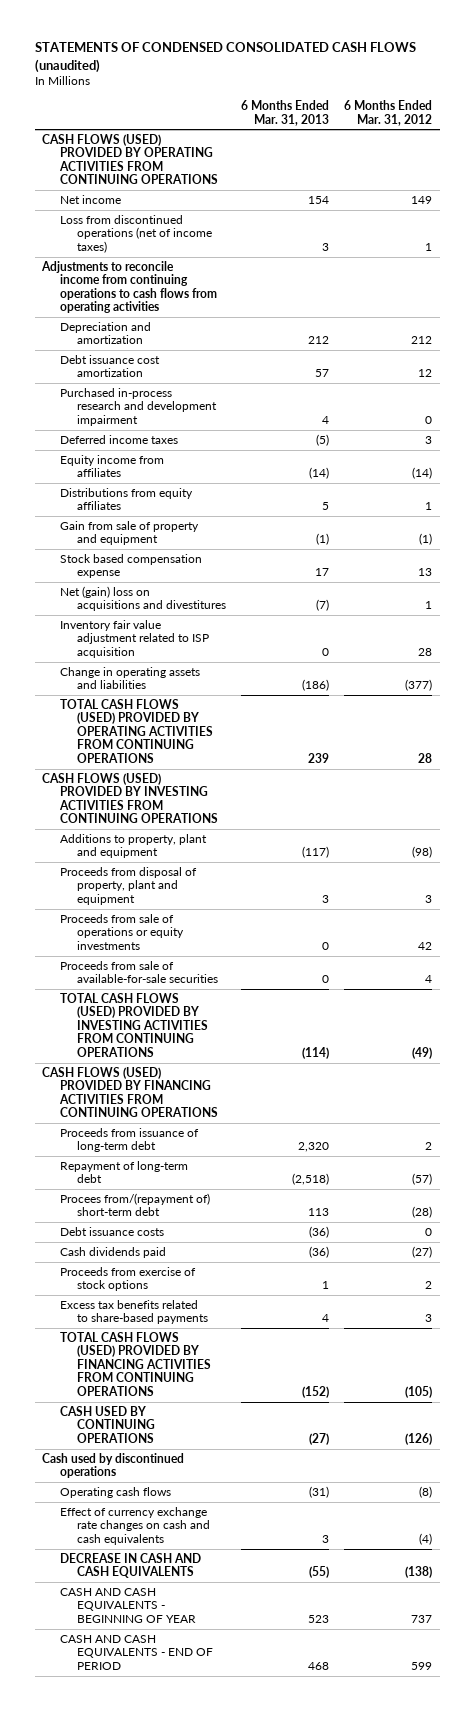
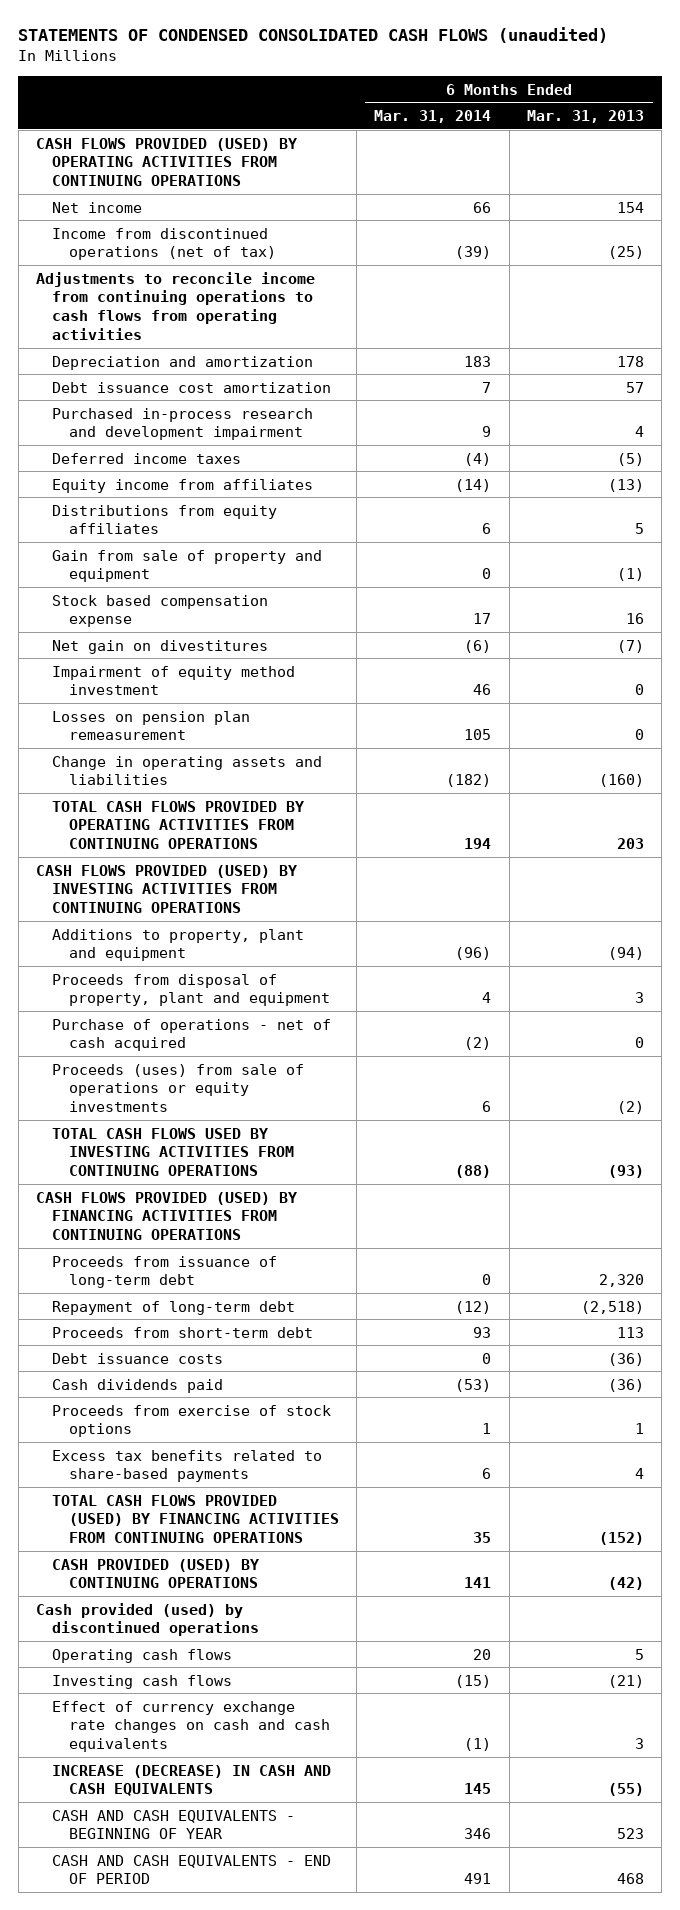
[344,100,433,126] 6 Months Ended Mar. 31, 2012 -> none
none -> [374,110,492,124] Mar. 31, 2014
[42,133,218,185] CASH FLOWS (USED) PROVIDED BY OPERATING ACTIVITIES FROM CONTINUING OPERATIONS -> [35,137,297,187] CASH FLOWS PROVIDED (USED) BY OPERATING ACTIVITIES FROM CONTINUING OPERATIONS
[59,214,213,253] Loss from discontinued operations (net of income taxes) -> [52,227,276,261] Income from discontinued operations (net of tax)
[322,242,330,251] 3 -> [607,246,644,260] (25)
[308,336,330,345] 212 -> [616,355,644,367] 178
[309,467,330,480] (14) -> [607,478,644,492] (13)
[59,619,210,658] Inventory fair value adjustment related to ISP acquisition -> none
[315,568,330,577] 17 -> [625,613,644,625] 16
[59,585,227,612] Net (gain) loss on acquisitions and divestitures -> [52,639,269,654] Net gain on divestitures
none -> [52,665,296,696] Impairment of equity method investment
none -> [52,710,251,741] Losses on pension plan remeasurement
[302,679,330,692] (186) -> [598,774,644,788] (160)
[59,698,214,763] TOTAL CASH FLOWS (USED) PROVIDED BY OPERATING ACTIVITIES FROM CONTINUING OPERATIONS -> [52,800,305,850] TOTAL CASH FLOWS PROVIDED BY OPERATING ACTIVITIES FROM CONTINUING OPERATIONS
[308,752,330,763] 239 -> [616,838,644,850] 203
[42,772,218,824] CASH FLOWS (USED) PROVIDED BY INVESTING ACTIVITIES FROM CONTINUING OPERATIONS -> [35,864,297,914] CASH FLOWS PROVIDED (USED) BY INVESTING ACTIVITIES FROM CONTINUING OPERATIONS
[302,846,330,859] (117) -> [607,947,644,961] (94)
[59,960,219,984] Proceeds from sale of available-for-sale securities -> none
none -> [52,1018,332,1052] Purchase of operations - net of cash acquired
[59,913,185,950] Proceeds from sale of operations or equity investments -> [52,1063,305,1113] Proceeds (uses) from sale of operations or equity investments
[322,941,330,950] 0 -> [616,1101,644,1115] (2)
[59,992,209,1057] TOTAL CASH FLOWS (USED) PROVIDED BY INVESTING ACTIVITIES FROM CONTINUING OPERATIONS -> [52,1127,294,1177] TOTAL CASH FLOWS USED BY INVESTING ACTIVITIES FROM CONTINUING OPERATIONS
[302,1046,330,1059] (114) -> [607,1165,644,1179] (93)
[42,1066,218,1118] CASH FLOWS (USED) PROVIDED BY FINANCING ACTIVITIES FROM CONTINUING OPERATIONS -> [35,1191,297,1241] CASH FLOWS PROVIDED (USED) BY FINANCING ACTIVITIES FROM CONTINUING OPERATIONS
[59,1192,210,1217] Procees from/(repayment of) short-term debt -> [52,1326,314,1338] Proceeds from short-term debt
[59,1331,212,1396] TOTAL CASH FLOWS (USED) PROVIDED BY FINANCING ACTIVITIES FROM CONTINUING OPERATIONS -> [52,1494,339,1544] TOTAL CASH FLOWS PROVIDED (USED) BY FINANCING ACTIVITIES FROM CONTINUING OPERATIONS
[59,1405,156,1443] CASH USED BY CONTINUING OPERATIONS -> [52,1558,260,1589] CASH PROVIDED (USED) BY CONTINUING OPERATIONS
[309,1432,330,1445] (27) -> [607,1577,644,1591] (42)
[42,1452,185,1479] Cash used by discontinued operations -> [35,1602,260,1637] Cash provided (used) by discontinued operations
[309,1485,330,1498] (31) -> [634,1648,644,1660] 5
none -> [52,1674,233,1689] Investing cash flows
[59,1552,201,1579] DECREASE IN CASH AND CASH EQUIVALENTS -> [52,1764,332,1797] INCREASE (DECREASE) IN CASH AND CASH EQUIVALENTS

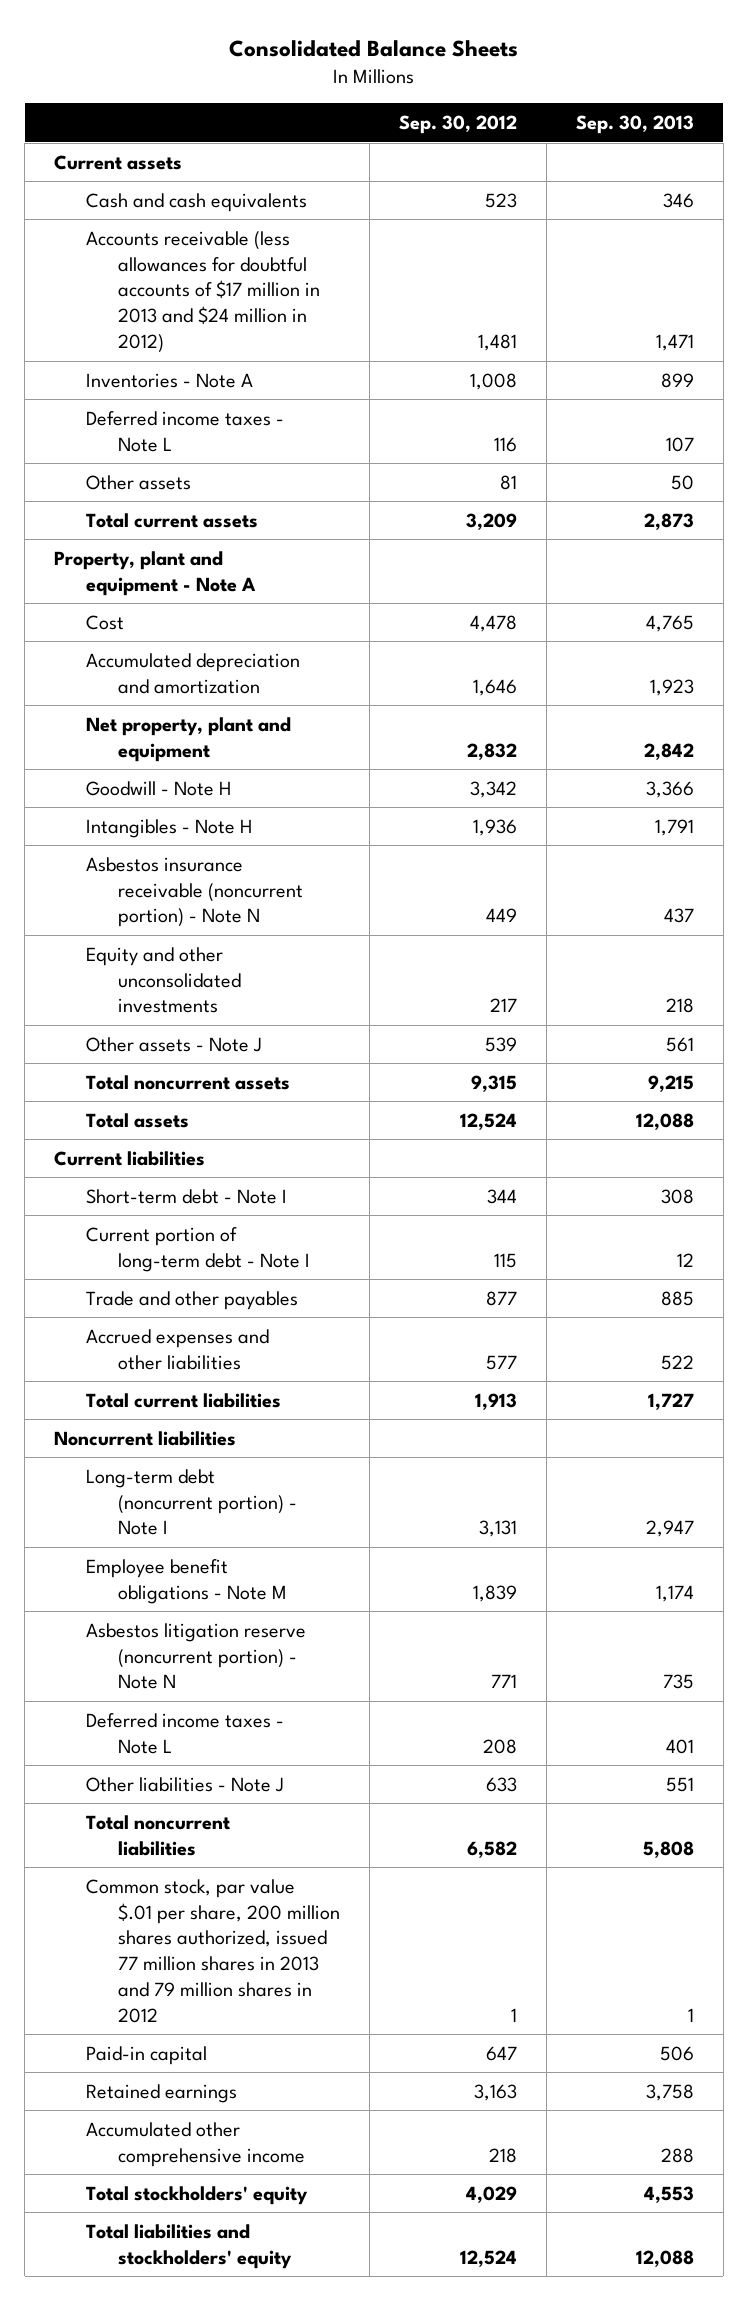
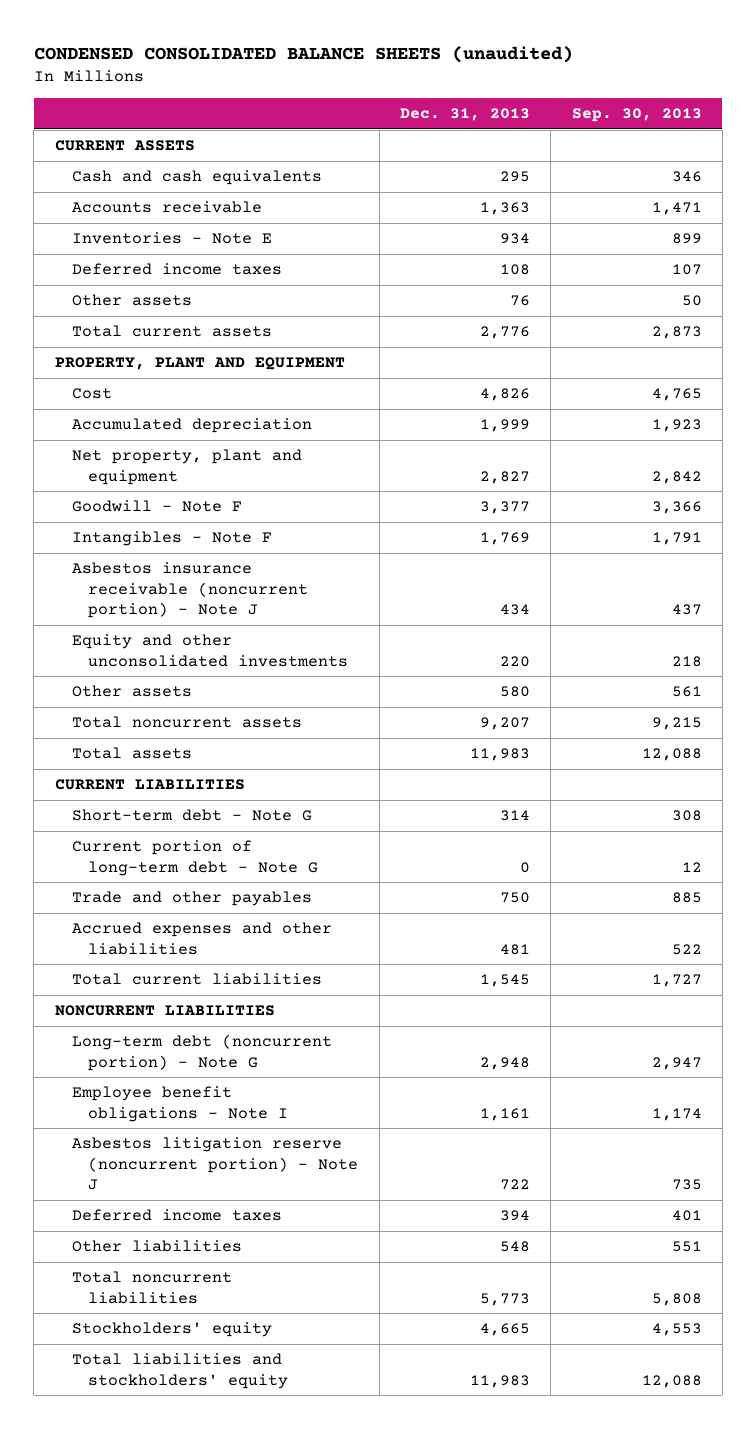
[229,39,519,57] Consolidated Balance Sheets -> [33,46,573,64] CONDENSED CONSOLIDATED BALANCE SHEETS (unaudited)
[398,115,517,135] Sep. 30, 2012 -> none
none -> [400,107,531,121] Dec. 31, 2013
[54,154,183,170] Current assets -> [54,140,195,152] CURRENT ASSETS
[85,230,320,354] Accounts receivable (less allowances for doubtful accounts of $17 million in 2013 and $24 million in 2012) -> [71,201,262,214] Accounts receivable
[85,372,253,388] Inventories - Note A -> [71,232,272,245] Inventories - Note E
[85,410,284,452] Deferred income taxes - Note L -> [71,263,282,276] Deferred income taxes
[54,550,256,596] Property, plant and equipment - Note A -> [54,357,345,371] PROPERTY, PLANT AND EQUIPMENT
[85,652,300,694] Accumulated depreciation and amortization -> [71,418,312,434] Accumulated depreciation
[85,780,231,796] Goodwill - Note H -> [71,500,242,513] Goodwill - Note F
[85,818,252,838] Intangibles - Note H -> [71,531,272,547] Intangibles - Note F
[85,856,303,928] Asbestos insurance receivable (noncurrent portion) - Note N -> [71,562,309,619] Asbestos insurance receivable (noncurrent portion) - Note J
[85,1036,262,1052] Other assets - Note J -> [71,685,192,698] Other assets
[54,1150,206,1166] Current liabilities -> [54,779,245,791] CURRENT LIABILITIES
[85,1188,287,1204] Short-term debt - Note I -> [71,809,312,822] Short-term debt - Note G
[85,1226,310,1272] Current portion of long-term debt - Note I -> [71,840,319,876] Current portion of long-term debt - Note G
[54,1430,237,1446] Noncurrent liabilities -> [54,1005,275,1017] NONCURRENT LIABILITIES
[85,1468,297,1536] Long-term debt (noncurrent portion) - Note I -> [71,1034,332,1071] Long-term debt (noncurrent portion) - Note G
[85,1558,287,1604] Employee benefit obligations - Note M -> [71,1086,289,1122] Employee benefit obligations - Note I
[85,1622,306,1690] Asbestos litigation reserve (noncurrent portion) - Note N -> [71,1137,359,1191] Asbestos litigation reserve (noncurrent portion) - Note J
[85,1712,284,1754] Deferred income taxes - Note L -> [71,1209,282,1222] Deferred income taxes
[85,1776,284,1792] Other liabilities - Note J -> [71,1240,242,1253] Other liabilities
[85,1878,340,2023] Common stock, par value $.01 per share, 200 million shares authorized, issued 77 million shares in 2013 and 79 million shares in 2012 -> none
[85,2045,207,2065] Paid-in capital -> none
[85,2083,237,2103] Retained earnings -> none
[85,2121,305,2167] Accumulated other comprehensive income -> none
[85,2185,308,2205] Total stockholders' equity -> [71,1322,272,1338] Stockholders' equity

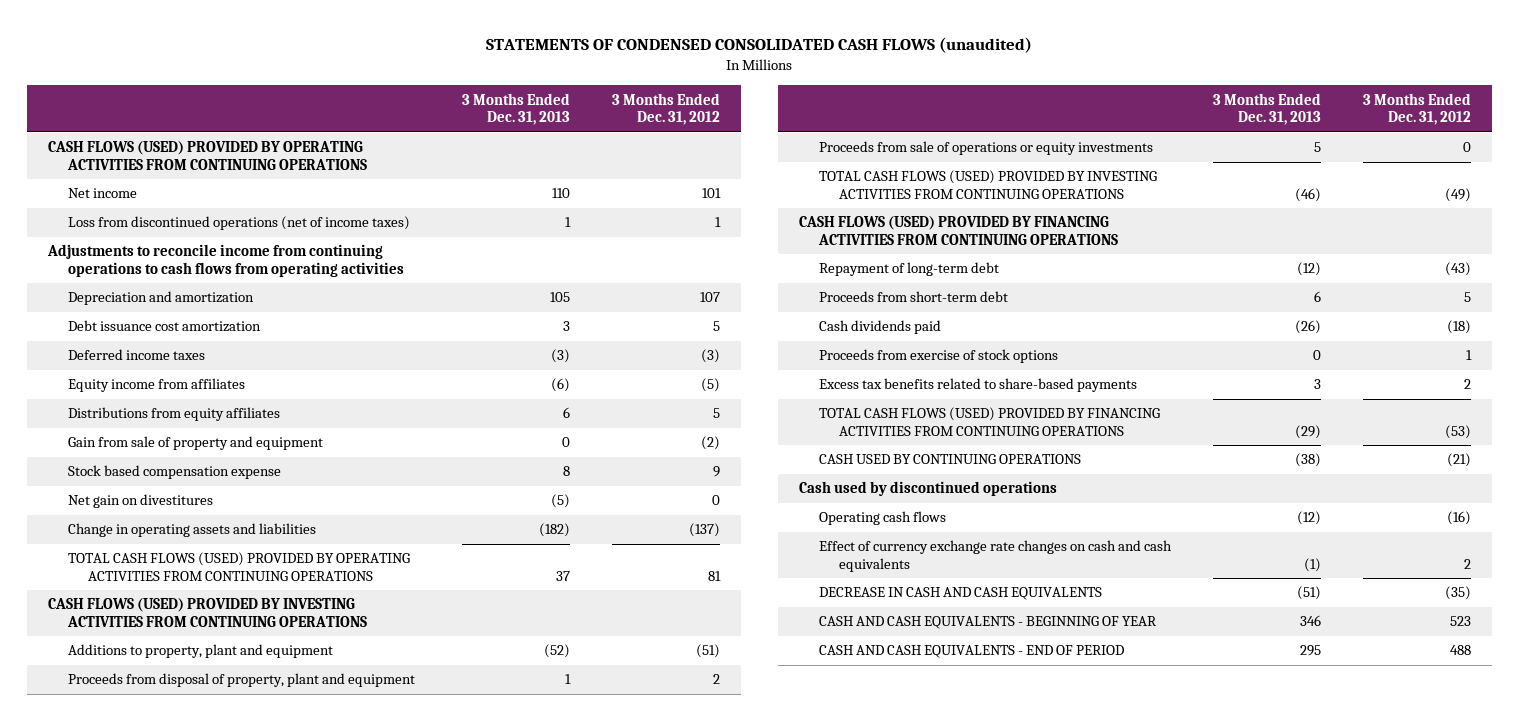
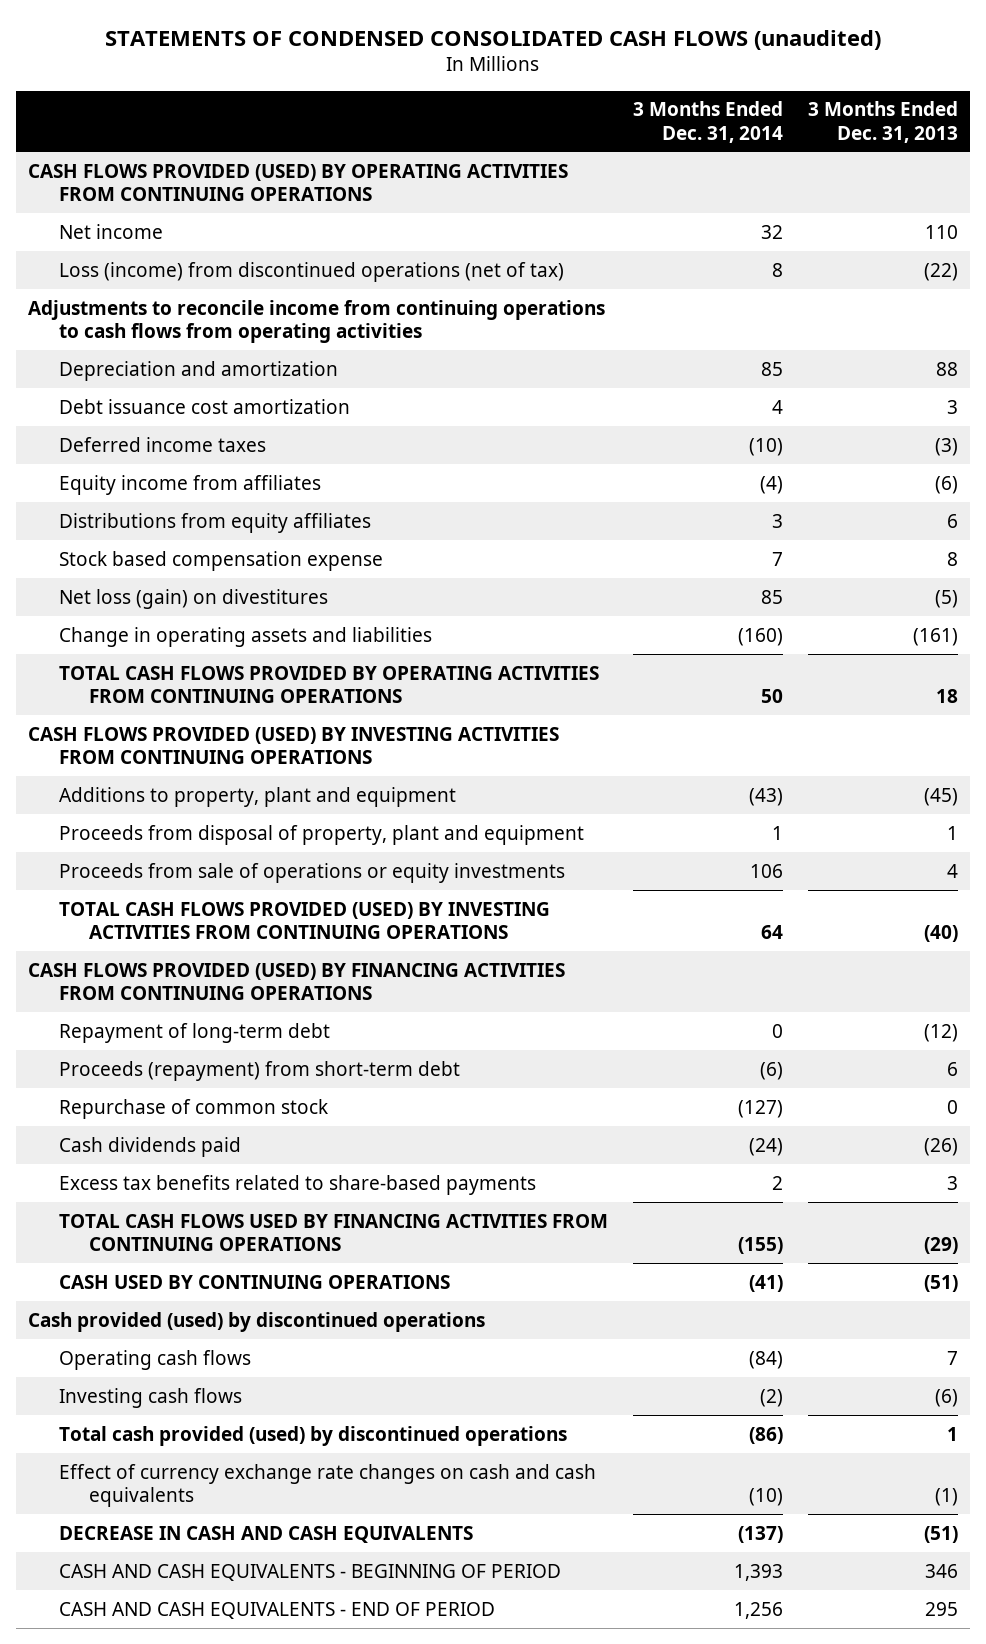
[611,92,720,126] 3 Months Ended Dec. 31, 2012 -> none
none -> [632,101,783,143] 3 Months Ended Dec. 31, 2014
[48,141,367,171] CASH FLOWS (USED) PROVIDED BY OPERATING ACTIVITIES FROM CONTINUING OPERATIONS -> [28,163,569,201] CASH FLOWS PROVIDED (USED) BY OPERATING ACTIVITIES FROM CONTINUING OPERATIONS
[67,216,410,231] Loss from discontinued operations (net of income taxes) -> [58,261,564,282] Loss (income) from discontinued operations (net of tax)
[564,217,571,228] 1 -> [923,262,958,281] (22)
[549,292,570,303] 105 -> [935,361,958,376] 88
[67,436,323,451] Gain from sale of property and equipment -> none
[67,494,213,509] Net gain on divestitures -> [58,588,328,609] Net loss (gain) on divestitures
[538,523,570,538] (182) -> [912,627,958,646] (161)
[67,552,410,582] TOTAL CASH FLOWS (USED) PROVIDED BY OPERATING ACTIVITIES FROM CONTINUING OPERATIONS -> [58,665,599,703] TOTAL CASH FLOWS PROVIDED BY OPERATING ACTIVITIES FROM CONTINUING OPERATIONS
[555,571,570,582] 37 -> [935,688,958,703] 18
[48,598,367,628] CASH FLOWS (USED) PROVIDED BY INVESTING ACTIVITIES FROM CONTINUING OPERATIONS -> [28,726,560,764] CASH FLOWS PROVIDED (USED) BY INVESTING ACTIVITIES FROM CONTINUING OPERATIONS
[543,644,570,659] (52) -> [923,787,958,806] (45)
[1313,142,1321,153] 5 -> [946,863,958,878] 4
[818,170,1157,200] TOTAL CASH FLOWS (USED) PROVIDED BY INVESTING ACTIVITIES FROM CONTINUING OPERATIONS -> [58,901,550,939] TOTAL CASH FLOWS PROVIDED (USED) BY INVESTING ACTIVITIES FROM CONTINUING OPERATIONS
[1294,188,1321,203] (46) -> [923,924,958,942] (40)
[799,216,1118,246] CASH FLOWS (USED) PROVIDED BY FINANCING ACTIVITIES FROM CONTINUING OPERATIONS -> [28,962,566,1000] CASH FLOWS PROVIDED (USED) BY FINANCING ACTIVITIES FROM CONTINUING OPERATIONS
[818,291,1008,303] Proceeds from short-term debt -> [58,1060,460,1081] Proceeds (repayment) from short-term debt
none -> [58,1098,328,1119] Repurchase of common stock
[818,349,1058,364] Proceeds from exercise of stock options -> none
[818,407,1160,437] TOTAL CASH FLOWS (USED) PROVIDED BY FINANCING ACTIVITIES FROM CONTINUING OPERATIONS -> [58,1213,608,1251] TOTAL CASH FLOWS USED BY FINANCING ACTIVITIES FROM CONTINUING OPERATIONS
[1294,453,1321,468] (38) -> [923,1274,958,1292] (51)
[799,481,1058,497] Cash used by discontinued operations -> [28,1311,486,1332] Cash provided (used) by discontinued operations
[1296,511,1321,526] (12) -> [946,1350,958,1365] 7
none -> [58,1387,242,1408] Investing cash flows
none -> [58,1425,567,1446] Total cash provided (used) by discontinued operations
[818,616,1157,630] CASH AND CASH EQUIVALENTS - BEGINNING OF YEAR -> [58,1563,561,1581] CASH AND CASH EQUIVALENTS - BEGINNING OF PERIOD

